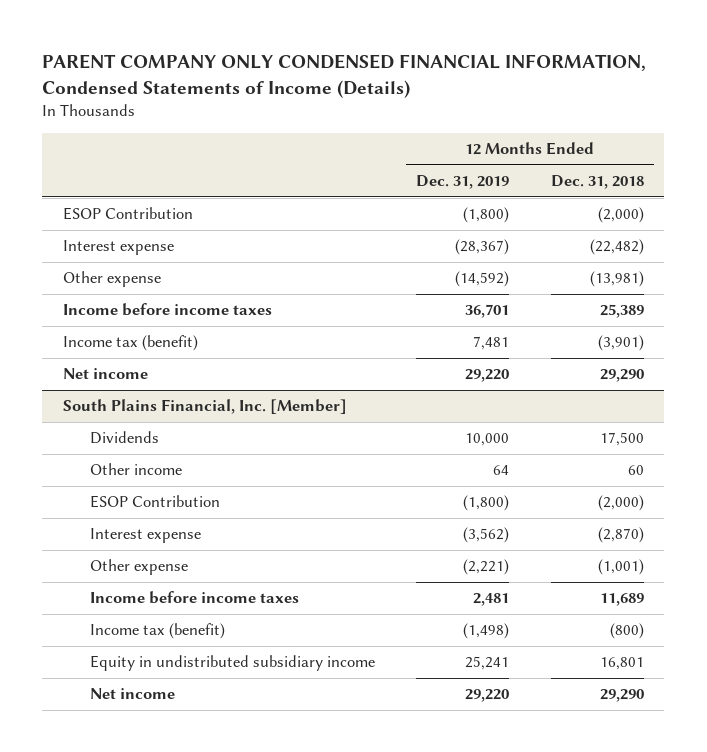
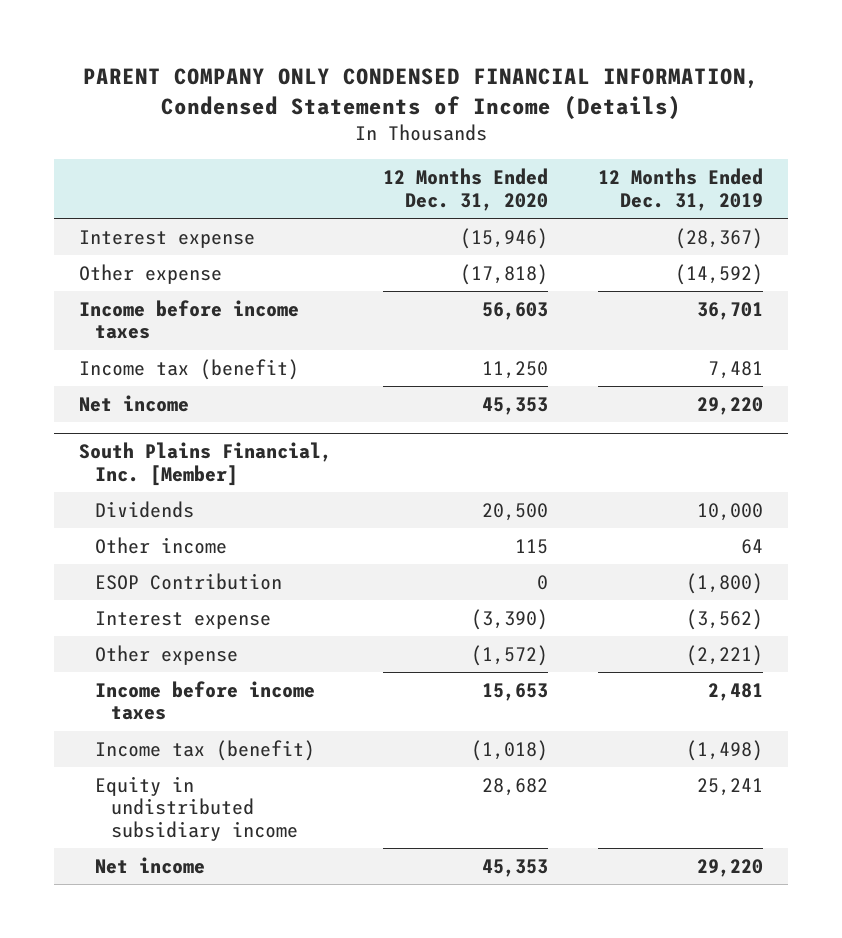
[550,175,644,190] Dec. 31, 2018 -> none
none -> [382,168,548,211] 12 Months Ended Dec. 31, 2020
[63,207,194,221] ESOP Contribution -> none

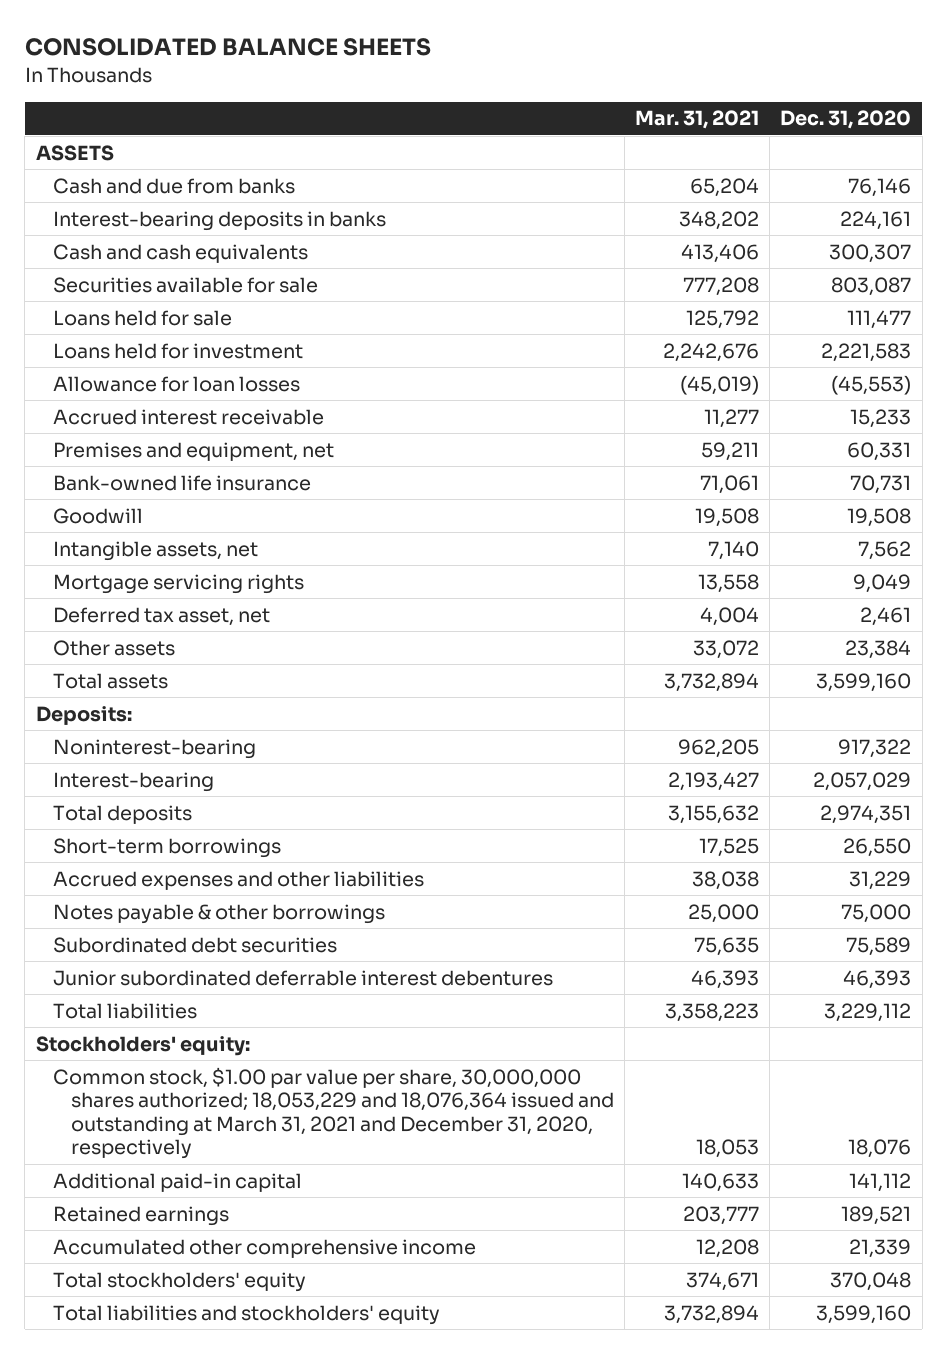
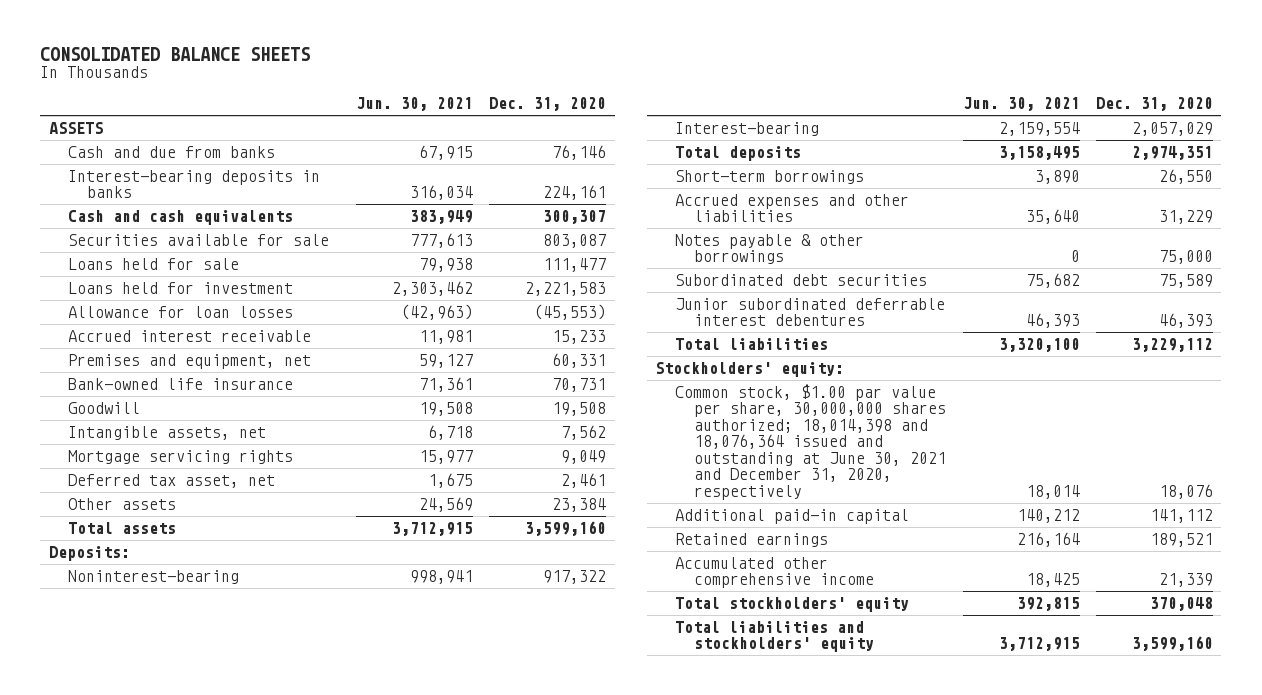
[635,110,760,130] Mar. 31, 2021 -> none
none -> [355,97,473,112] Jun. 30, 2021
[53,1066,614,1160] Common stock, $1.00 par value per share, 30,000,000 shares authorized; 18,053,229 and 18,076,364 issued and outstanding at March 31, 2021 and December 31, 2020, respectively -> [674,383,947,500] Common stock, $1.00 par value per share, 30,000,000 shares authorized; 18,014,398 and 18,076,364 issued and outstanding at June 30, 2021 and December 31, 2020, respectively

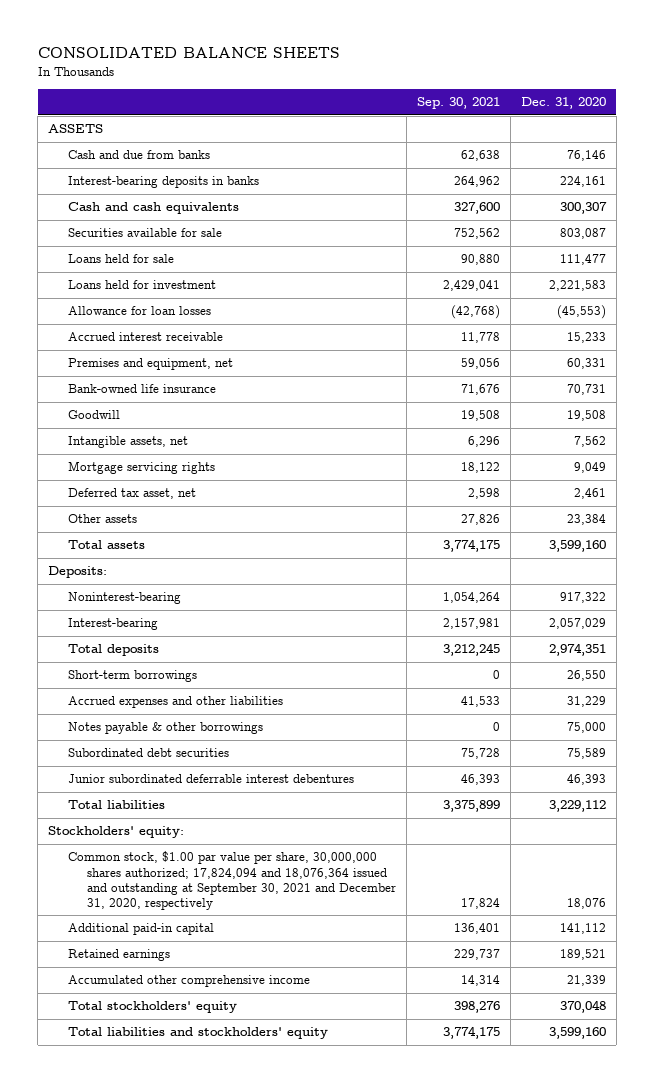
[355,97,473,112] Jun. 30, 2021 -> none
none -> [417,97,501,110] Sep. 30, 2021
[674,383,947,500] Common stock, $1.00 par value per share, 30,000,000 shares authorized; 18,014,398 and 18,076,364 issued and outstanding at June 30, 2021 and December 31, 2020, respectively -> [67,851,397,911] Common stock, $1.00 par value per share, 30,000,000 shares authorized; 17,824,094 and 18,076,364 issued and outstanding at September 30, 2021 and December 31, 2020, respectively

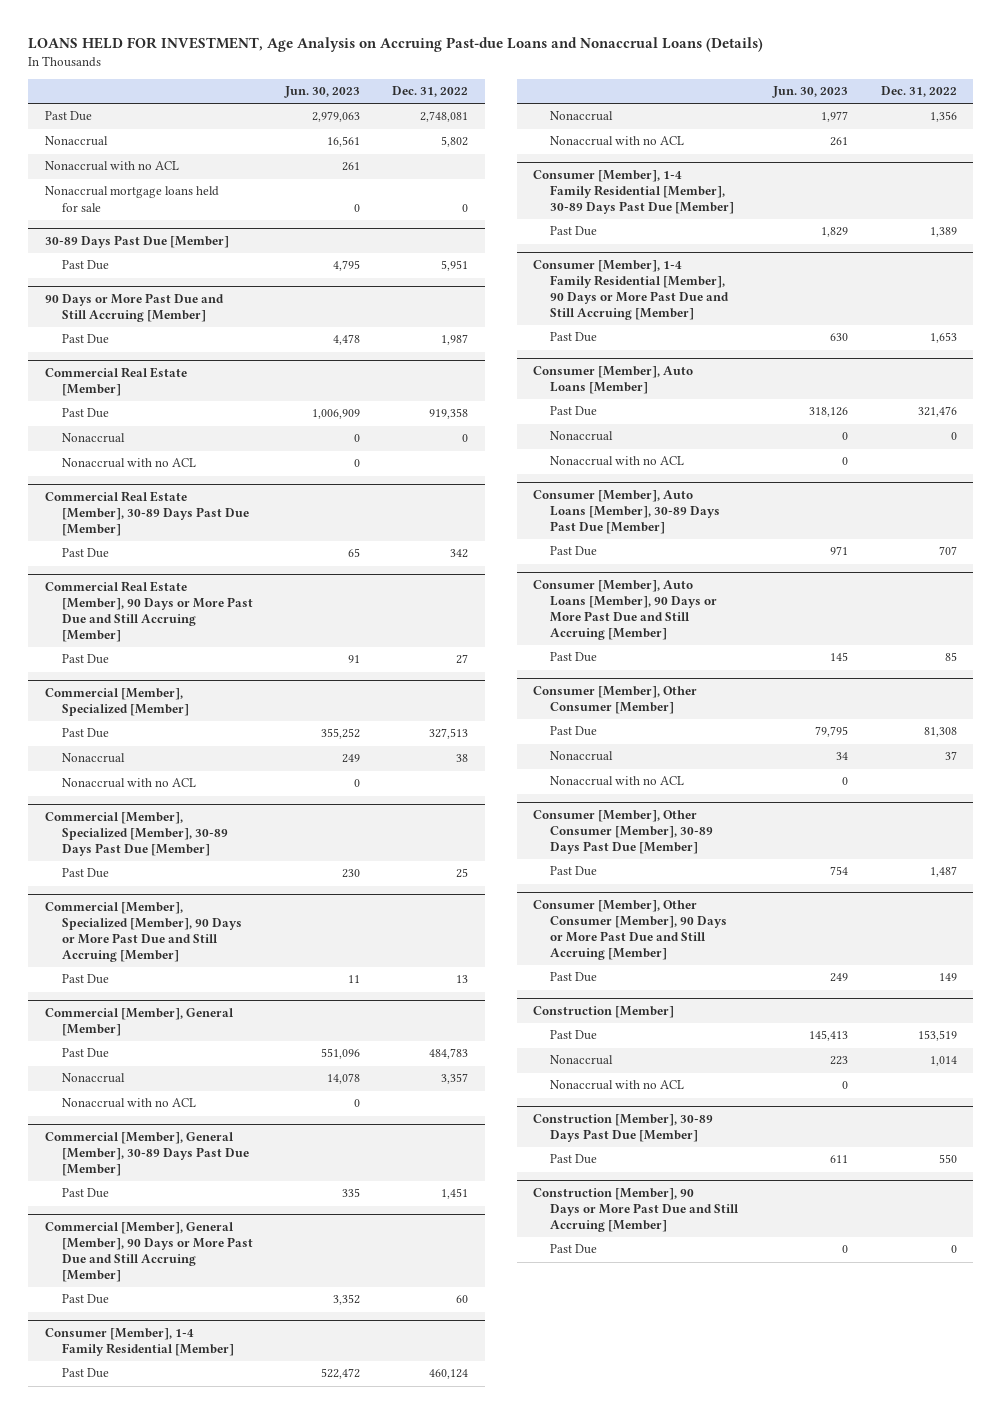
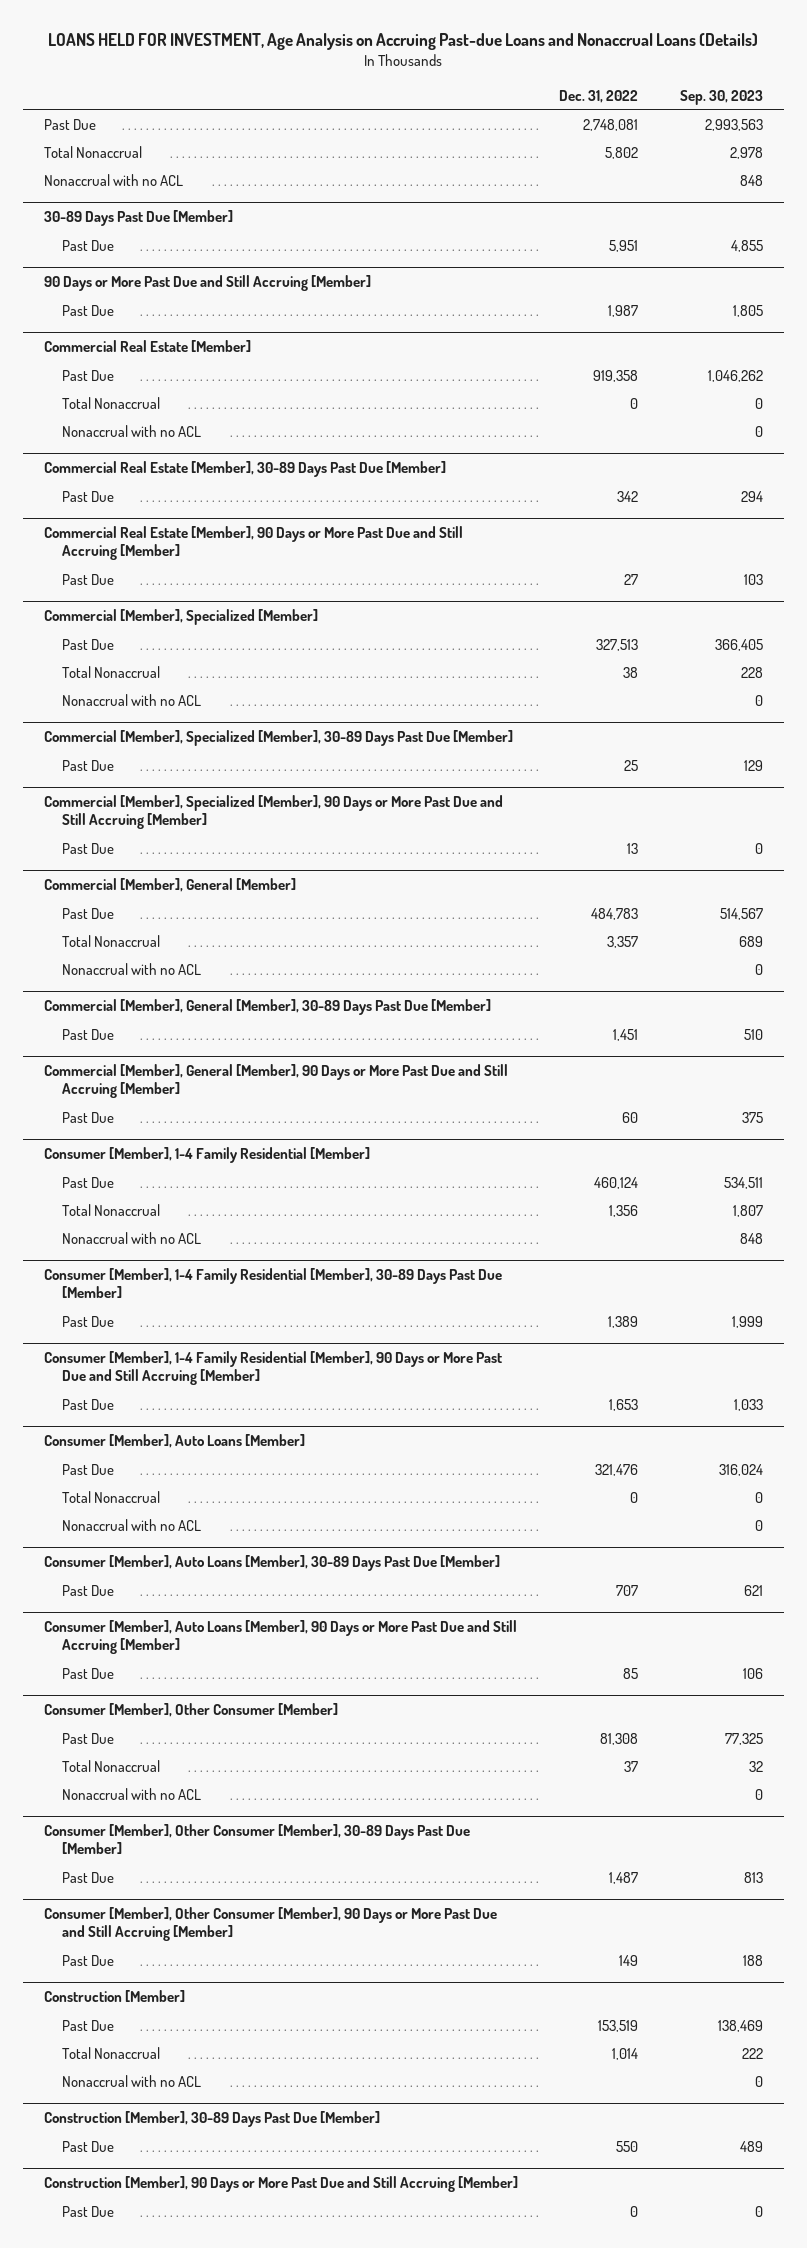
[284,86,361,99] Jun. 30, 2023 -> none
none -> [679,89,763,105] Sep. 30, 2023
[44,136,108,147] Nonaccrual -> [43,145,142,158] Total Nonaccrual
[44,186,219,212] Nonaccrual mortgage loans held for sale -> none
[61,433,125,444] Nonaccrual -> [62,396,161,409] Total Nonaccrual
[61,753,125,764] Nonaccrual -> [62,665,161,678] Total Nonaccrual
[61,1073,125,1084] Nonaccrual -> [62,934,161,947] Total Nonaccrual
[550,111,614,122] Nonaccrual -> [62,1203,161,1216] Total Nonaccrual
[550,431,614,442] Nonaccrual -> [62,1490,161,1503] Total Nonaccrual
[550,751,614,762] Nonaccrual -> [62,1759,161,1772] Total Nonaccrual
[550,1055,614,1066] Nonaccrual -> [62,2046,161,2059] Total Nonaccrual

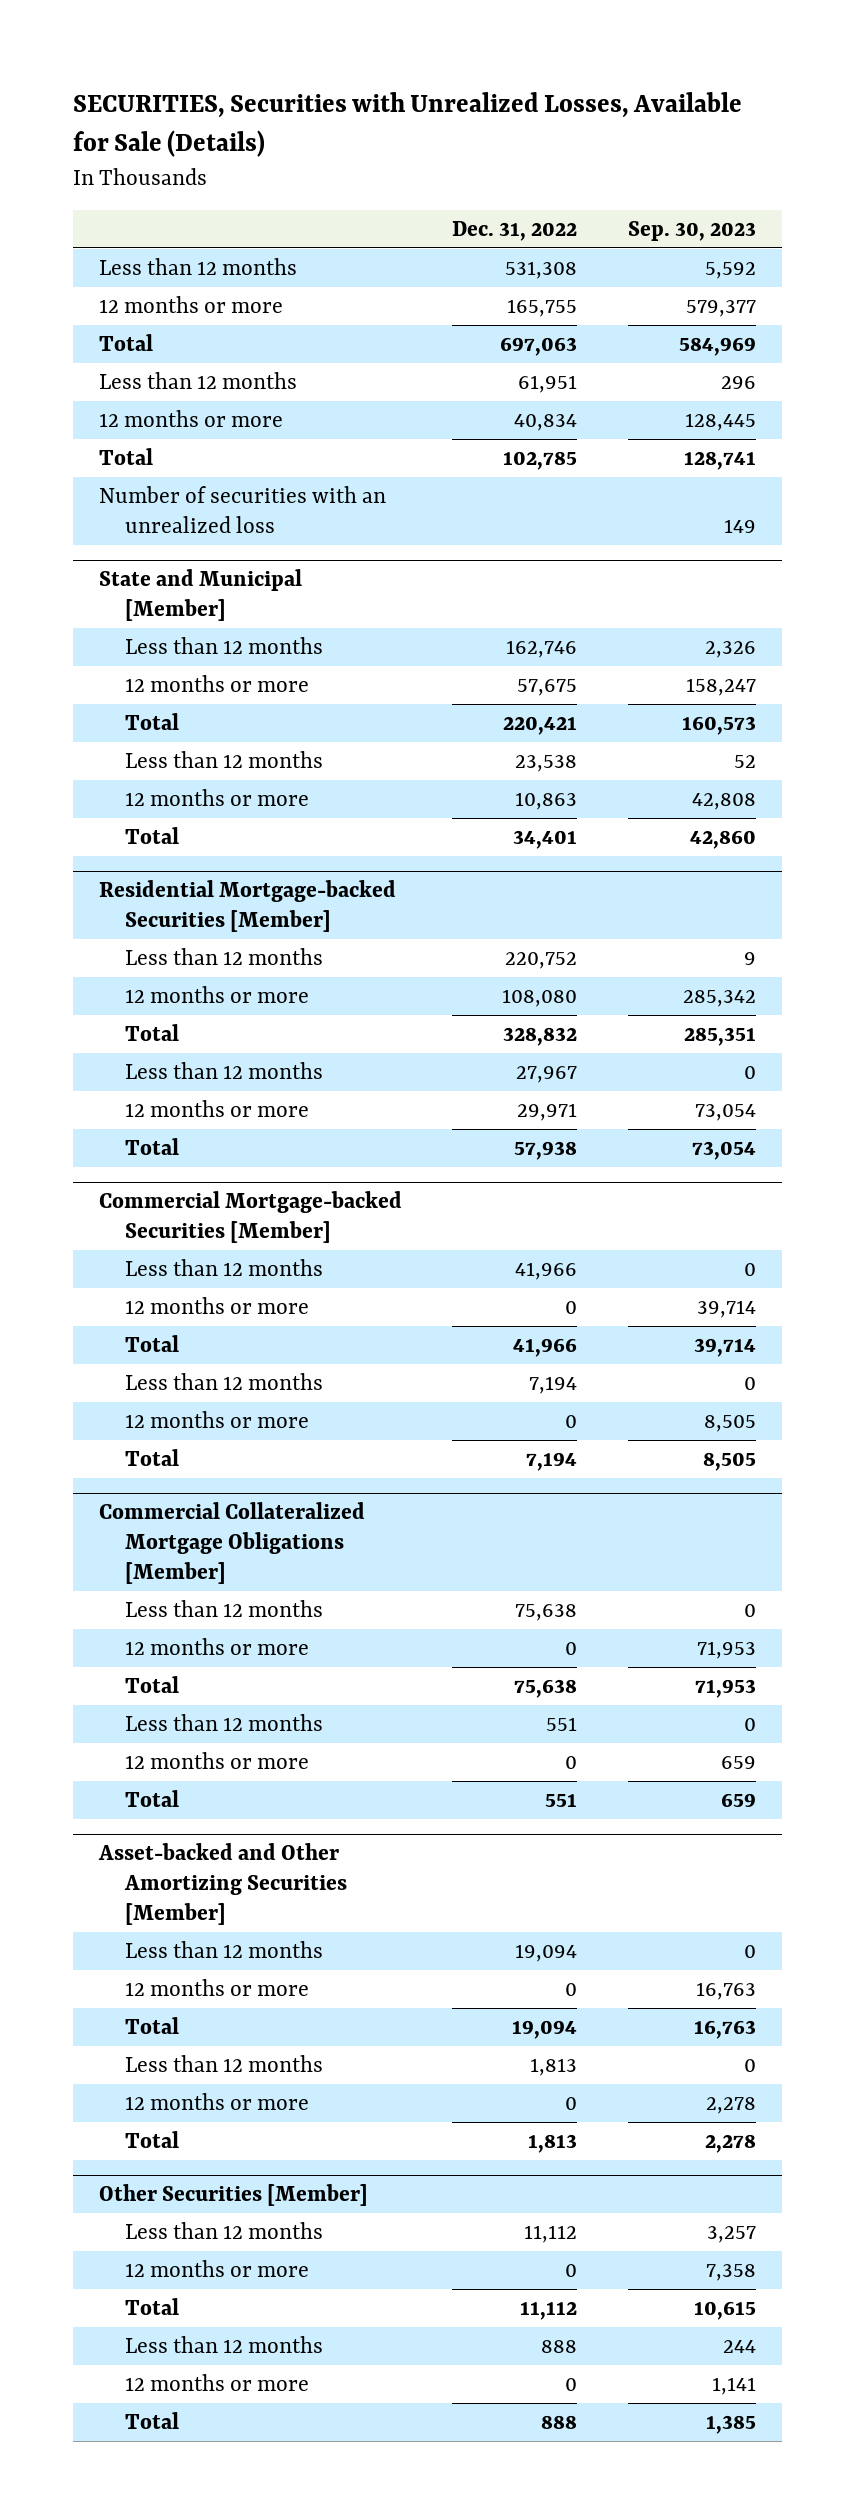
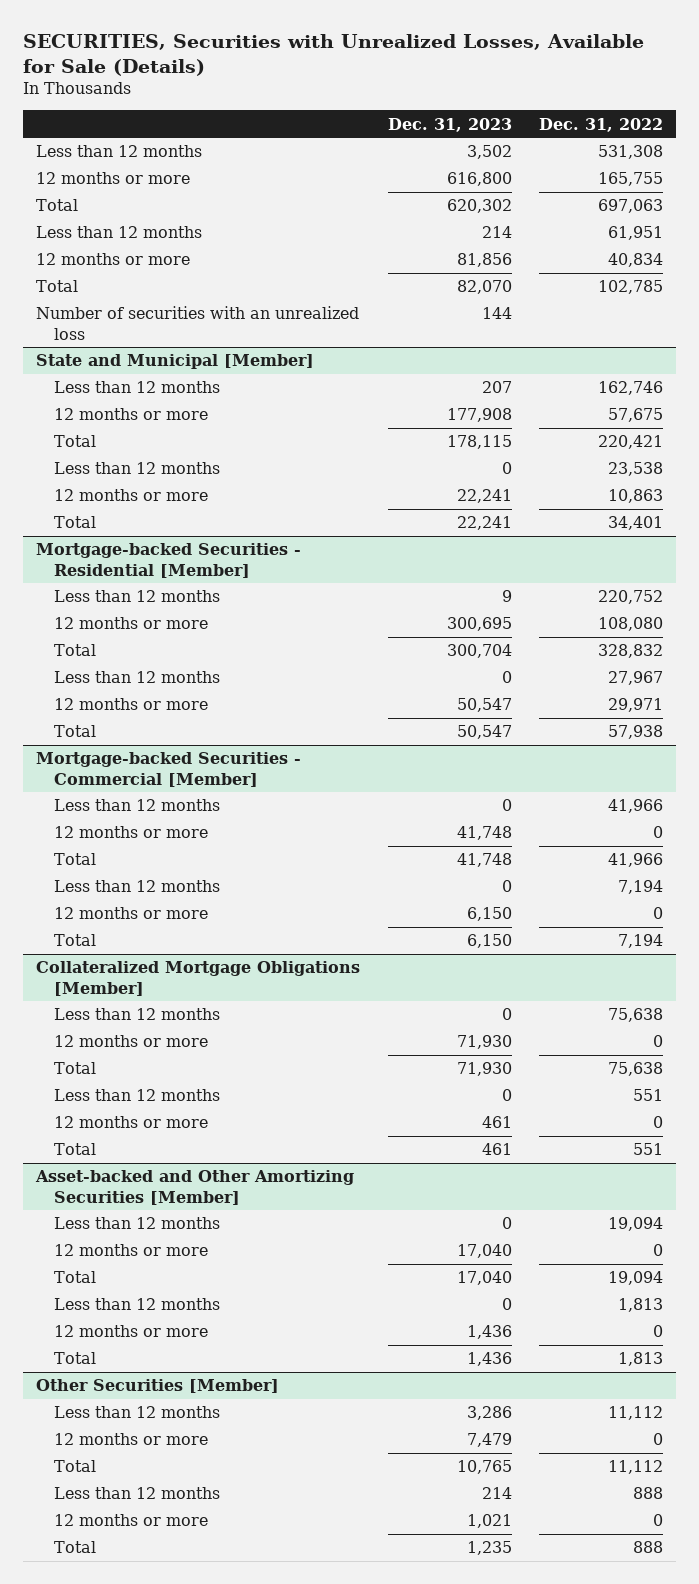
[628,220,757,241] Sep. 30, 2023 -> none
none -> [387,117,512,132] Dec. 31, 2023
[98,880,396,933] Residential Mortgage-backed Securities [Member] -> [36,543,302,578] Mortgage-backed Securities - Residential [Member]
[98,1191,402,1244] Commercial Mortgage-backed Securities [Member] -> [36,752,302,787] Mortgage-backed Securities - Commercial [Member]
[98,1502,365,1585] Commercial Collateralized Mortgage Obligations [Member] -> [36,961,361,996] Collateralized Mortgage Obligations [Member]

